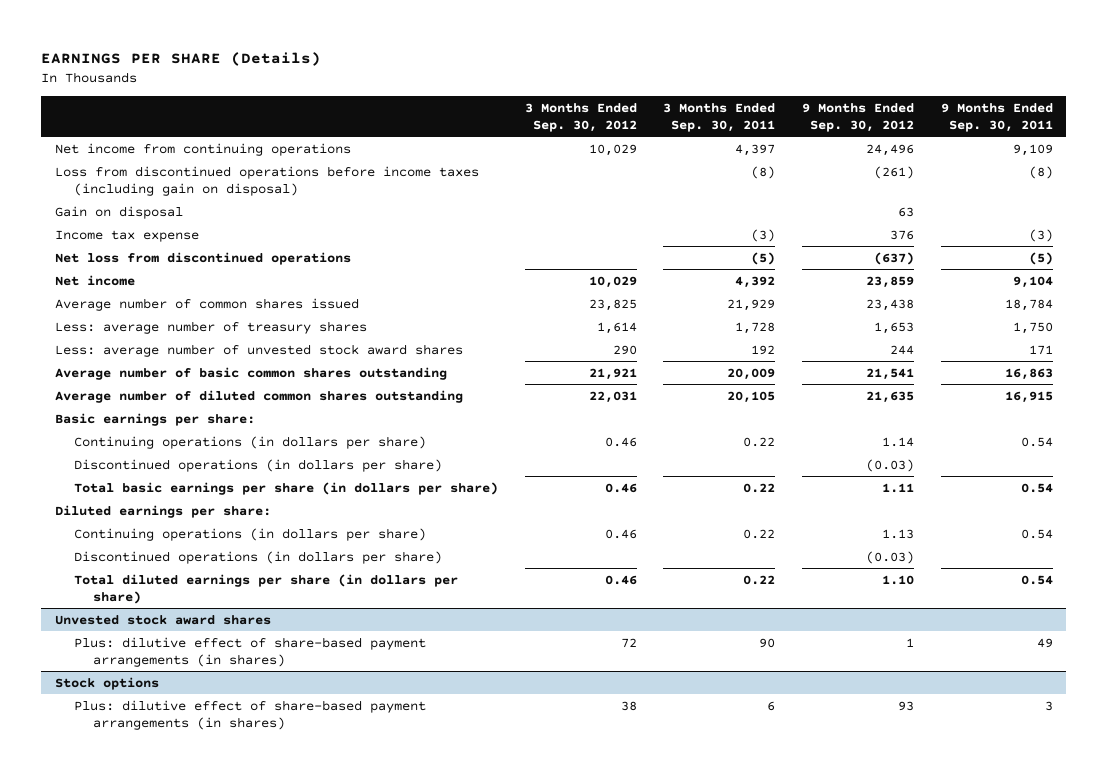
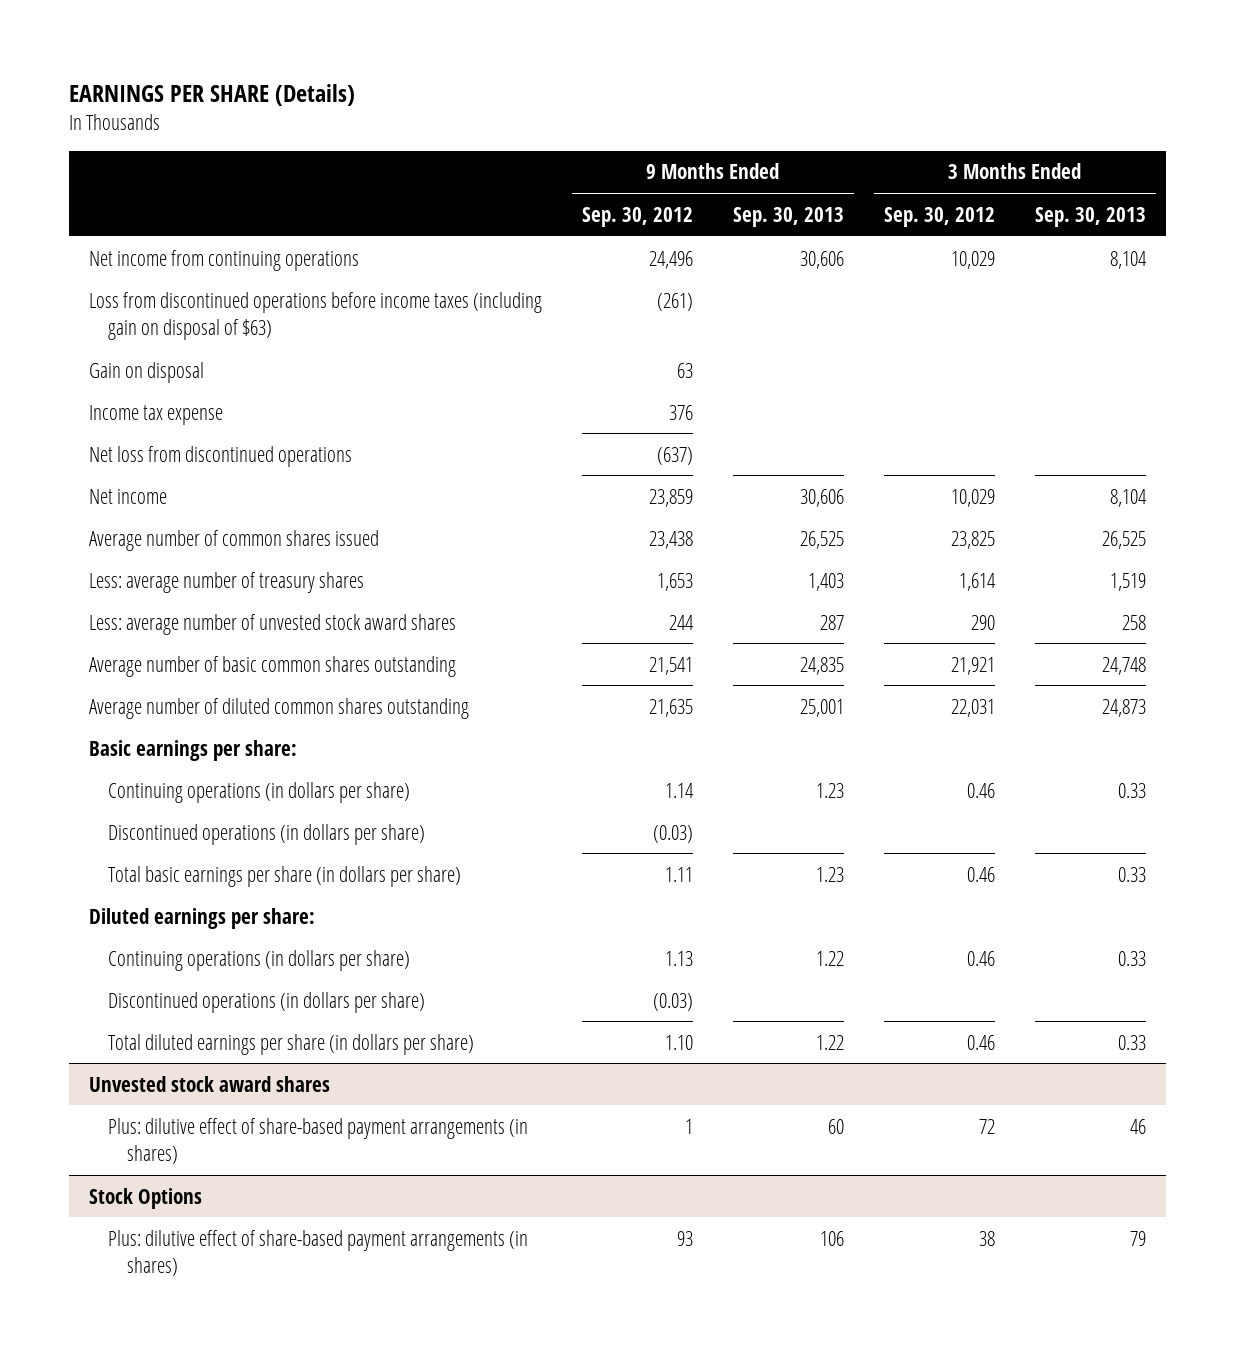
[663,102,776,132] 3 Months Ended Sep. 30, 2011 -> none
[940,102,1053,132] 9 Months Ended Sep. 30, 2011 -> none
none -> [732,206,844,227] Sep. 30, 2013
none -> [1035,206,1147,227] Sep. 30, 2013
[54,165,479,196] Loss from discontinued operations before income taxes (including gain on disposal) -> [88,291,542,340] Loss from discontinued operations before income taxes (including gain on disposal of $63)
[54,676,159,690] Stock options -> [88,1187,202,1209] Stock Options

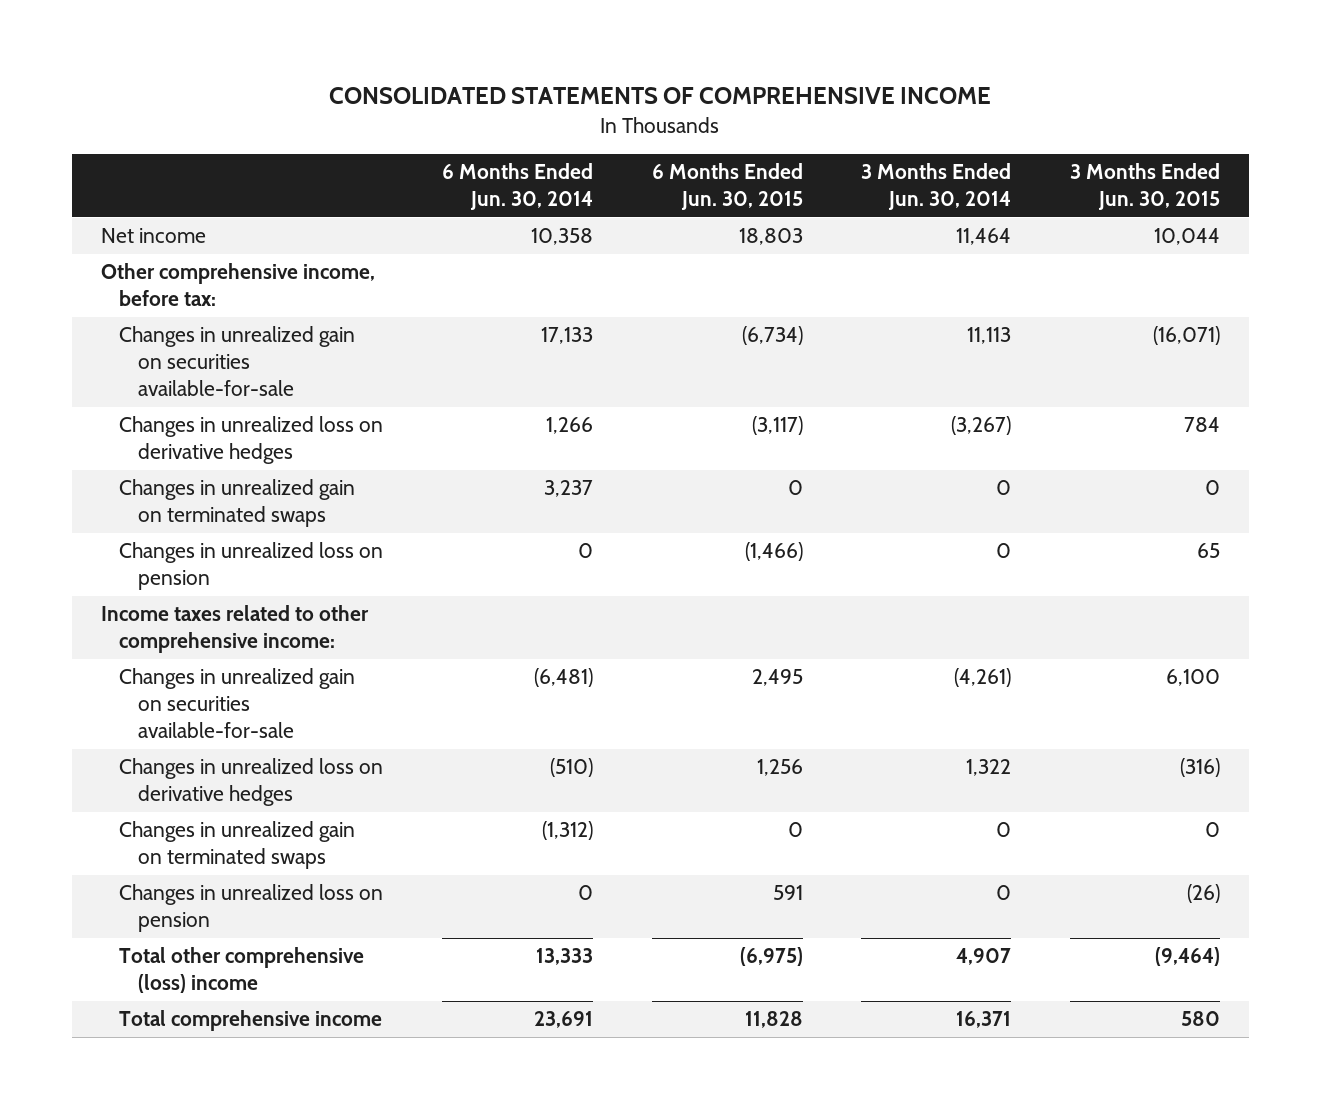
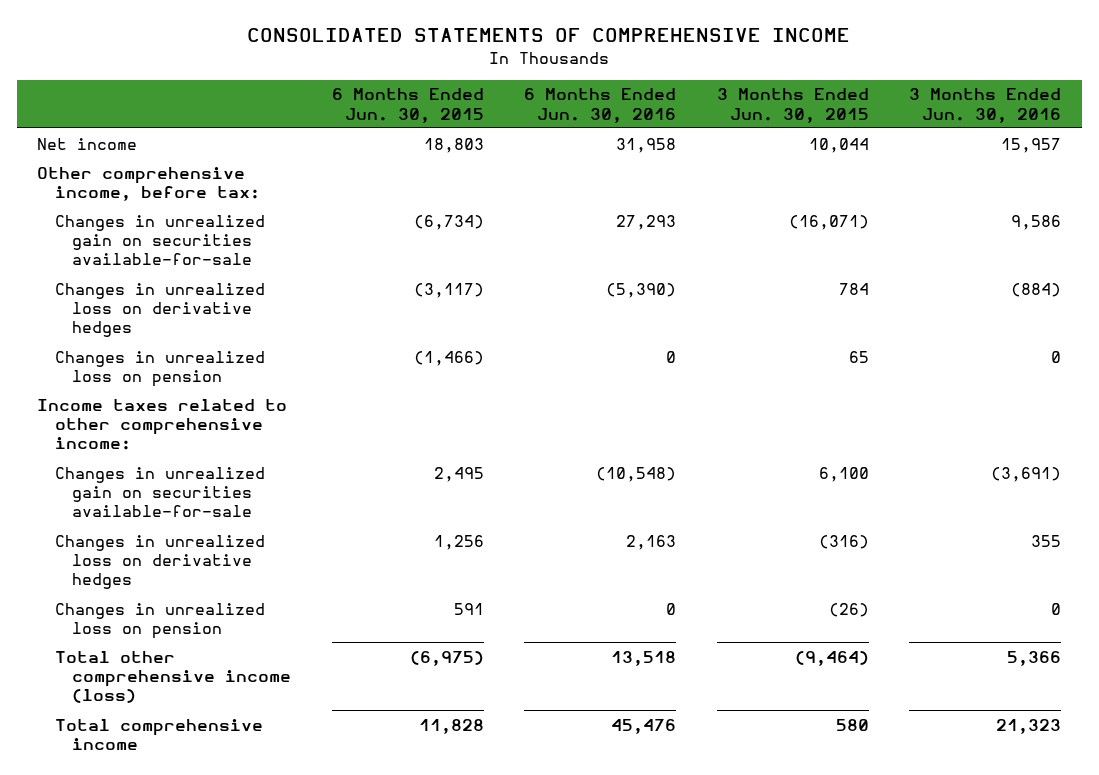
[442,163,594,210] 6 Months Ended Jun. 30, 2014 -> none
[861,163,1012,210] 3 Months Ended Jun. 30, 2014 -> none
none -> [524,88,677,123] 6 Months Ended Jun. 30, 2016
none -> [909,88,1062,123] 3 Months Ended Jun. 30, 2016
[119,479,356,528] Changes in unrealized gain on terminated swaps -> none
[119,821,356,870] Changes in unrealized gain on terminated swaps -> none
[119,947,365,994] Total other comprehensive (loss) income -> [54,650,292,704] Total other comprehensive income (loss)

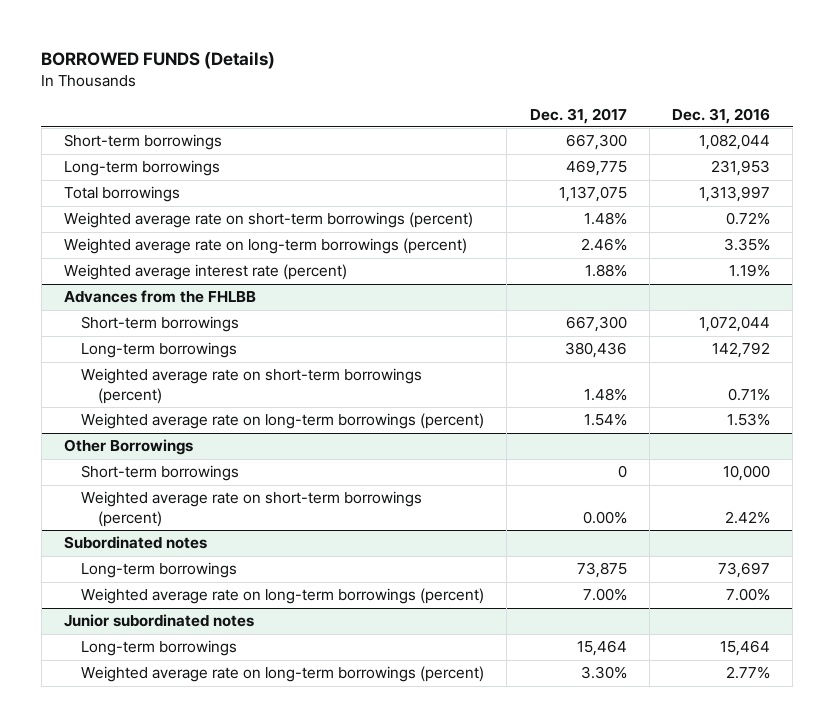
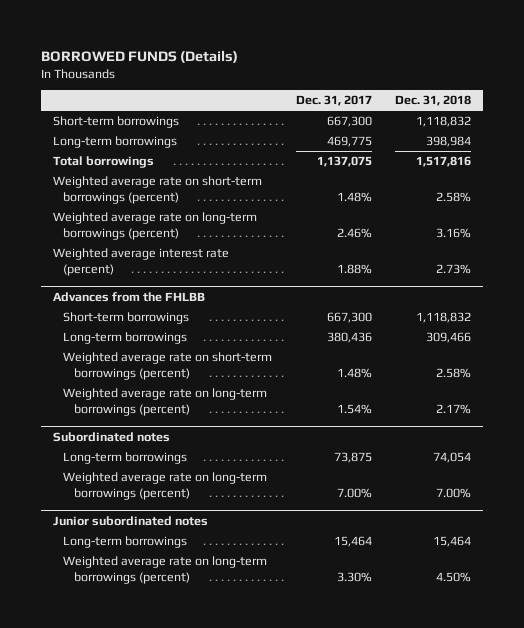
[672,107,771,124] Dec. 31, 2016 -> none
none -> [395,95,472,107] Dec. 31, 2018
[64,439,194,456] Other Borrowings -> none
[81,465,240,482] Short-term borrowings -> none
[81,491,423,527] Weighted average rate on short-term borrowings (percent) -> none

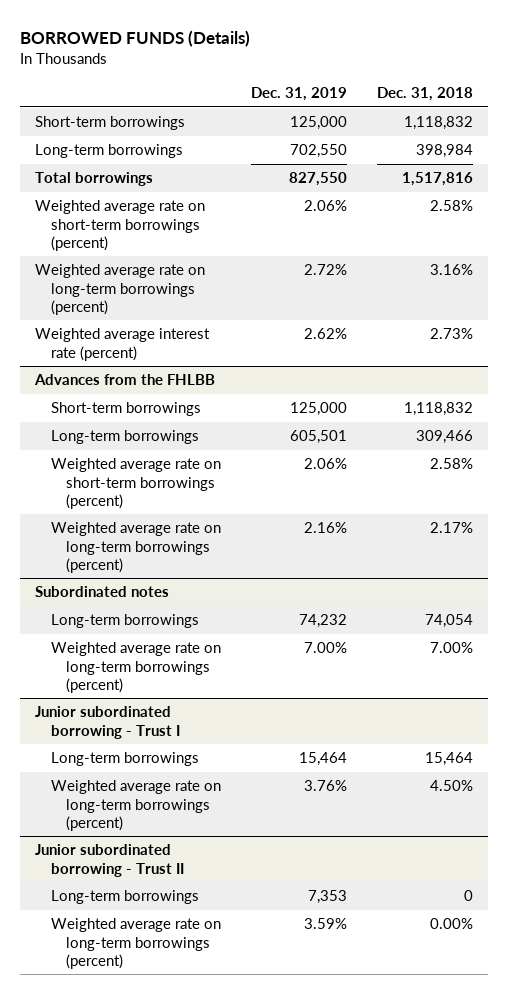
[295,95,372,107] Dec. 31, 2017 -> none
none -> [250,87,347,102] Dec. 31, 2019
[52,516,208,527] Junior subordinated notes -> [35,706,180,739] Junior subordinated borrowing - Trust I
none -> [35,844,184,877] Junior subordinated borrowing - Trust II
none -> [50,890,199,905] Long-term borrowings
none -> [50,918,221,969] Weighted average rate on long-term borrowings (percent)

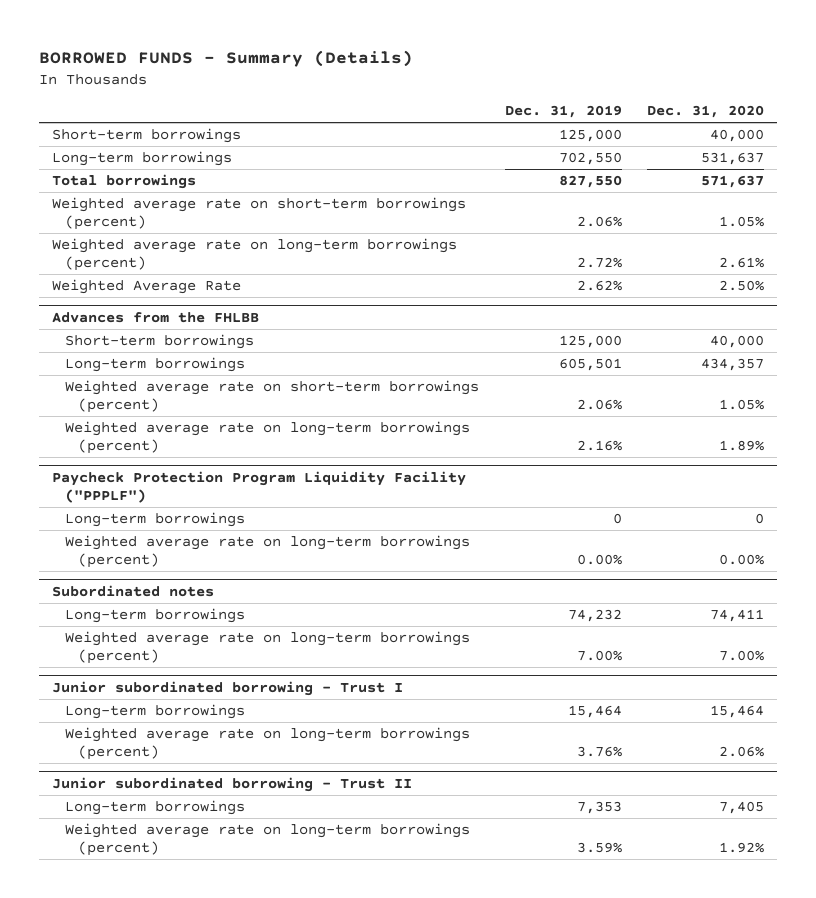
[20,29,251,47] BORROWED FUNDS (Details) -> [38,49,413,67] BORROWED FUNDS - Summary (Details)
[376,87,473,102] Dec. 31, 2018 -> none
none -> [647,105,765,119] Dec. 31, 2020
[35,328,211,361] Weighted average interest rate (percent) -> [51,279,241,295] Weighted Average Rate
none -> [51,470,466,503] Paycheck Protection Program Liquidity Facility ("PPPLF")
none -> [64,512,245,528] Long-term borrowings
none -> [64,535,470,568] Weighted average rate on long-term borrowings (percent)

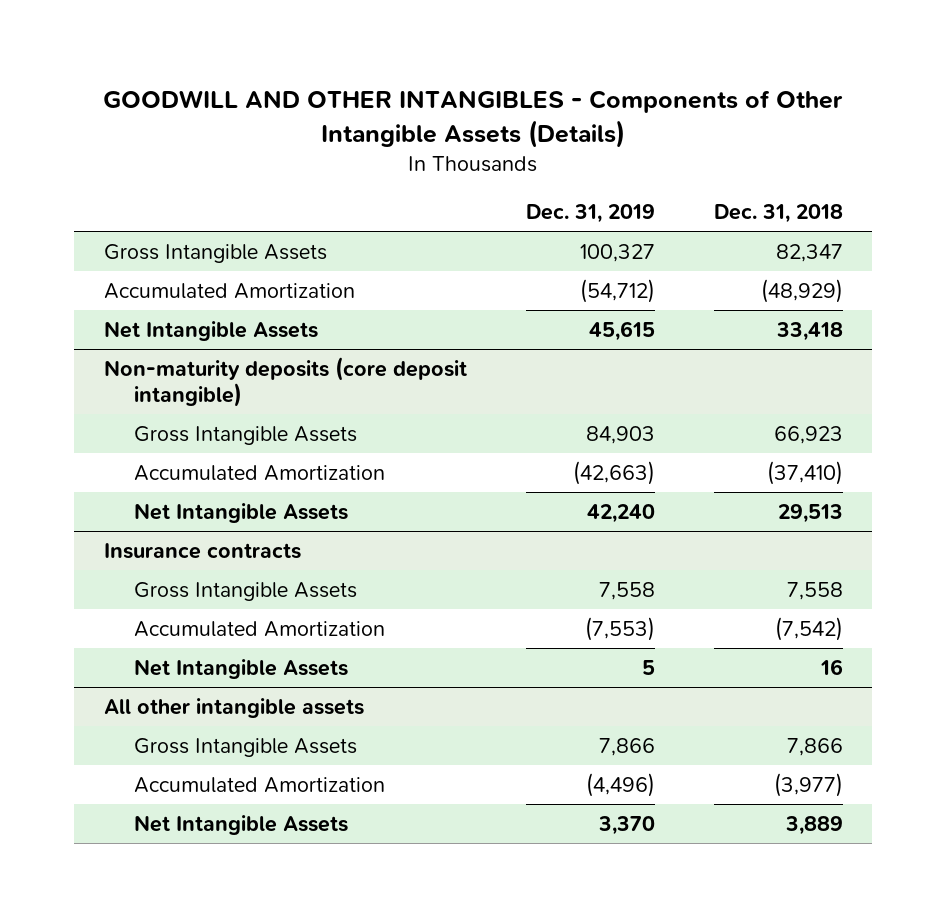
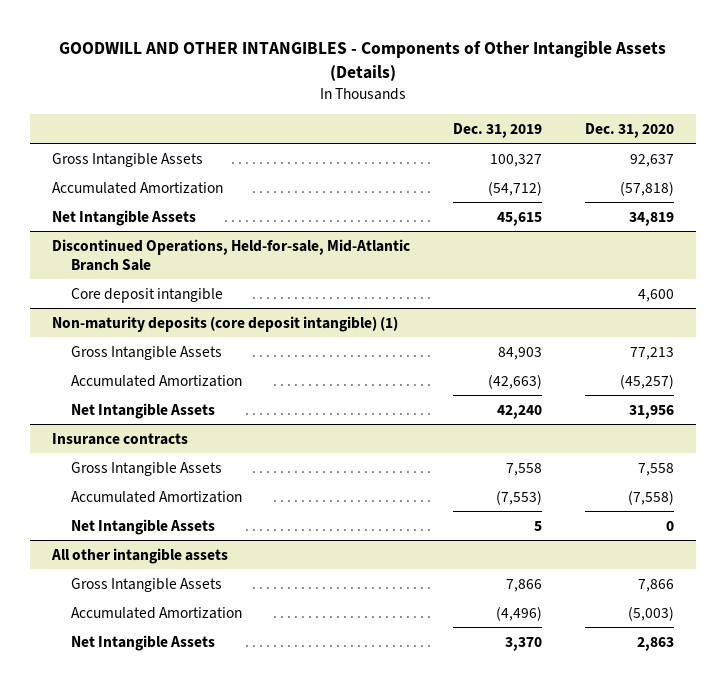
[713,204,843,224] Dec. 31, 2018 -> none
none -> [585,122,675,138] Dec. 31, 2020
none -> [51,238,410,271] Discontinued Operations, Held-for-sale, Mid-Atlantic Branch Sale
none -> [71,287,224,303] Core deposit intangible
[103,356,467,407] Non-maturity deposits (core deposit intangible) -> [51,315,398,332] Non-maturity deposits (core deposit intangible) (1)

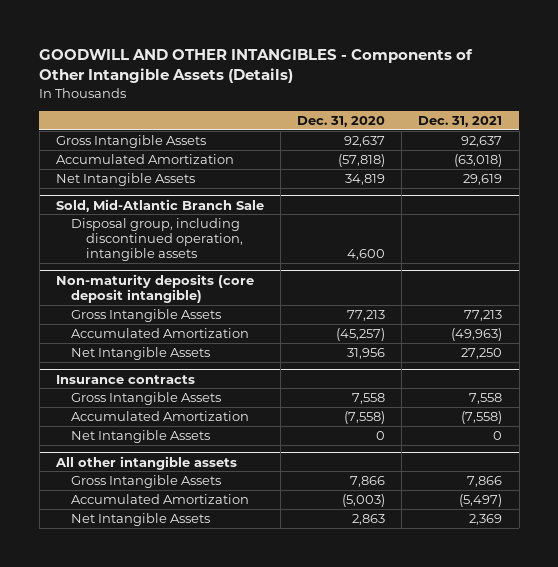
[453,122,543,138] Dec. 31, 2019 -> none
none -> [418,115,503,127] Dec. 31, 2021
[51,238,410,271] Discontinued Operations, Held-for-sale, Mid-Atlantic Branch Sale -> none
none -> [55,198,264,212] Sold, Mid-Atlantic Branch Sale
[71,287,224,303] Core deposit intangible -> [70,218,243,262] Disposal group, including discontinued operation, intangible assets
[51,315,398,332] Non-maturity deposits (core deposit intangible) (1) -> [55,273,254,303] Non-maturity deposits (core deposit intangible)

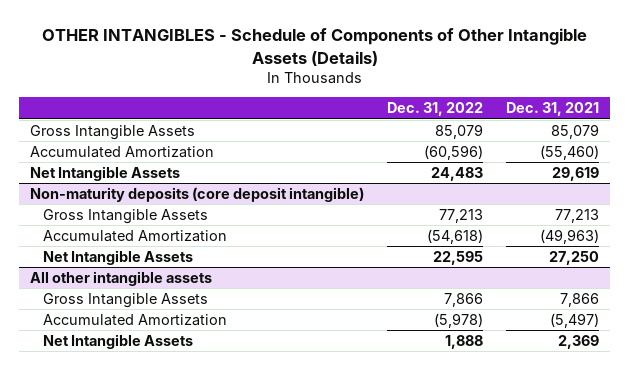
[39,48,474,83] GOODWILL AND OTHER INTANGIBLES - Components of Other Intangible Assets (Details) -> [41,28,587,66] OTHER INTANGIBLES - Schedule of Components of Other Intangible Assets (Details)
[297,115,386,127] Dec. 31, 2020 -> none
none -> [387,102,484,117] Dec. 31, 2022
[461,136,503,148] 92,637 -> [550,123,599,139] 85,079
[454,154,503,168] (63,018) -> [539,144,599,160] (55,460)
[55,198,264,212] Sold, Mid-Atlantic Branch Sale -> none
[70,218,243,262] Disposal group, including discontinued operation, intangible assets -> none
[55,374,195,384] Insurance contracts -> none
[70,392,221,406] Gross Intangible Assets -> none
[70,411,249,422] Accumulated Amortization -> none
[70,430,210,444] Net Intangible Assets -> none

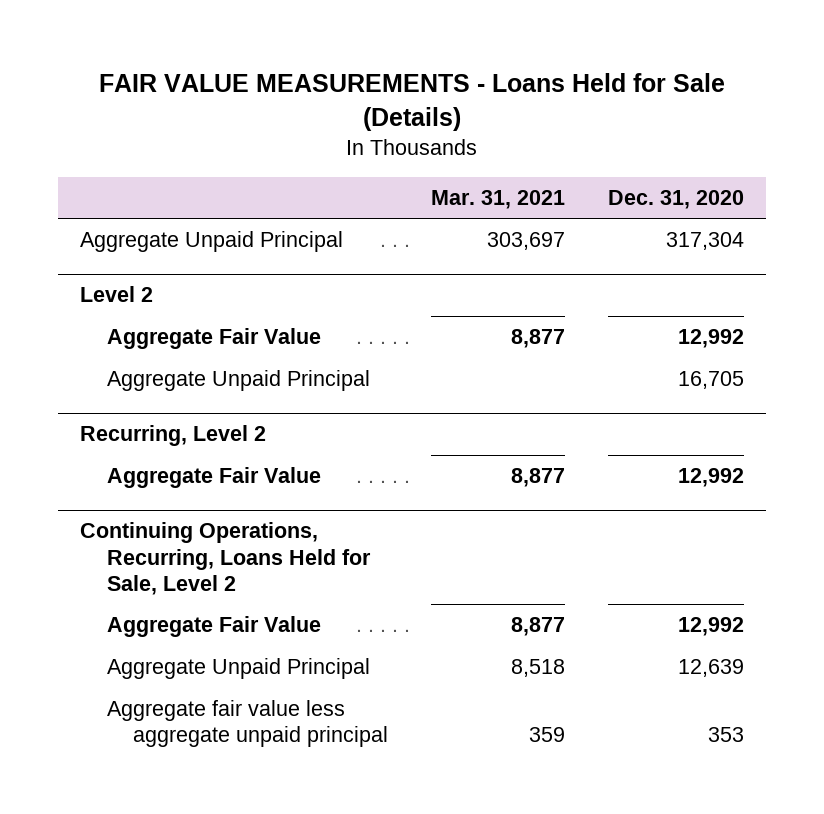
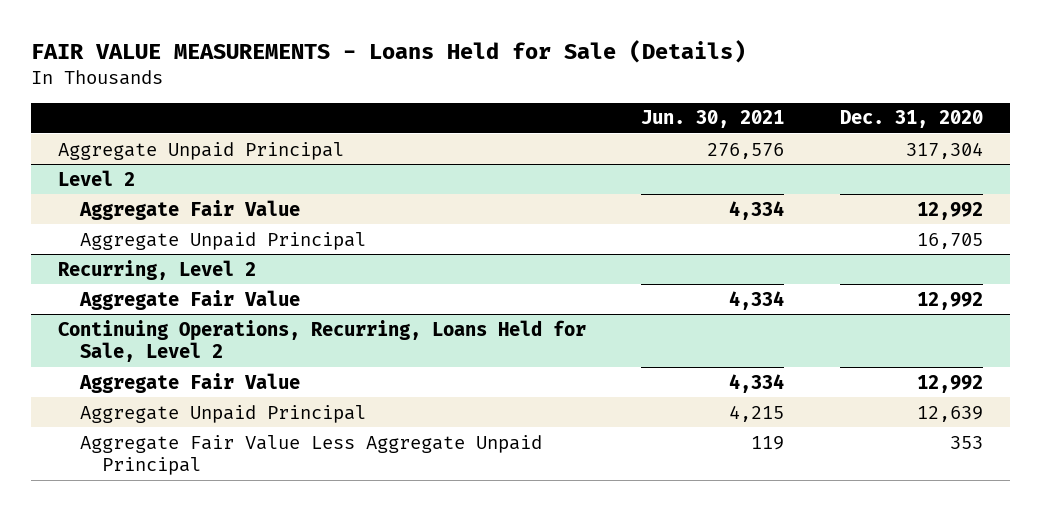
[431,190,566,210] Mar. 31, 2021 -> none
none -> [641,110,785,129] Jun. 30, 2021
[106,700,389,748] Aggregate fair value less aggregate unpaid principal -> [80,434,543,476] Aggregate Fair Value Less Aggregate Unpaid Principal

